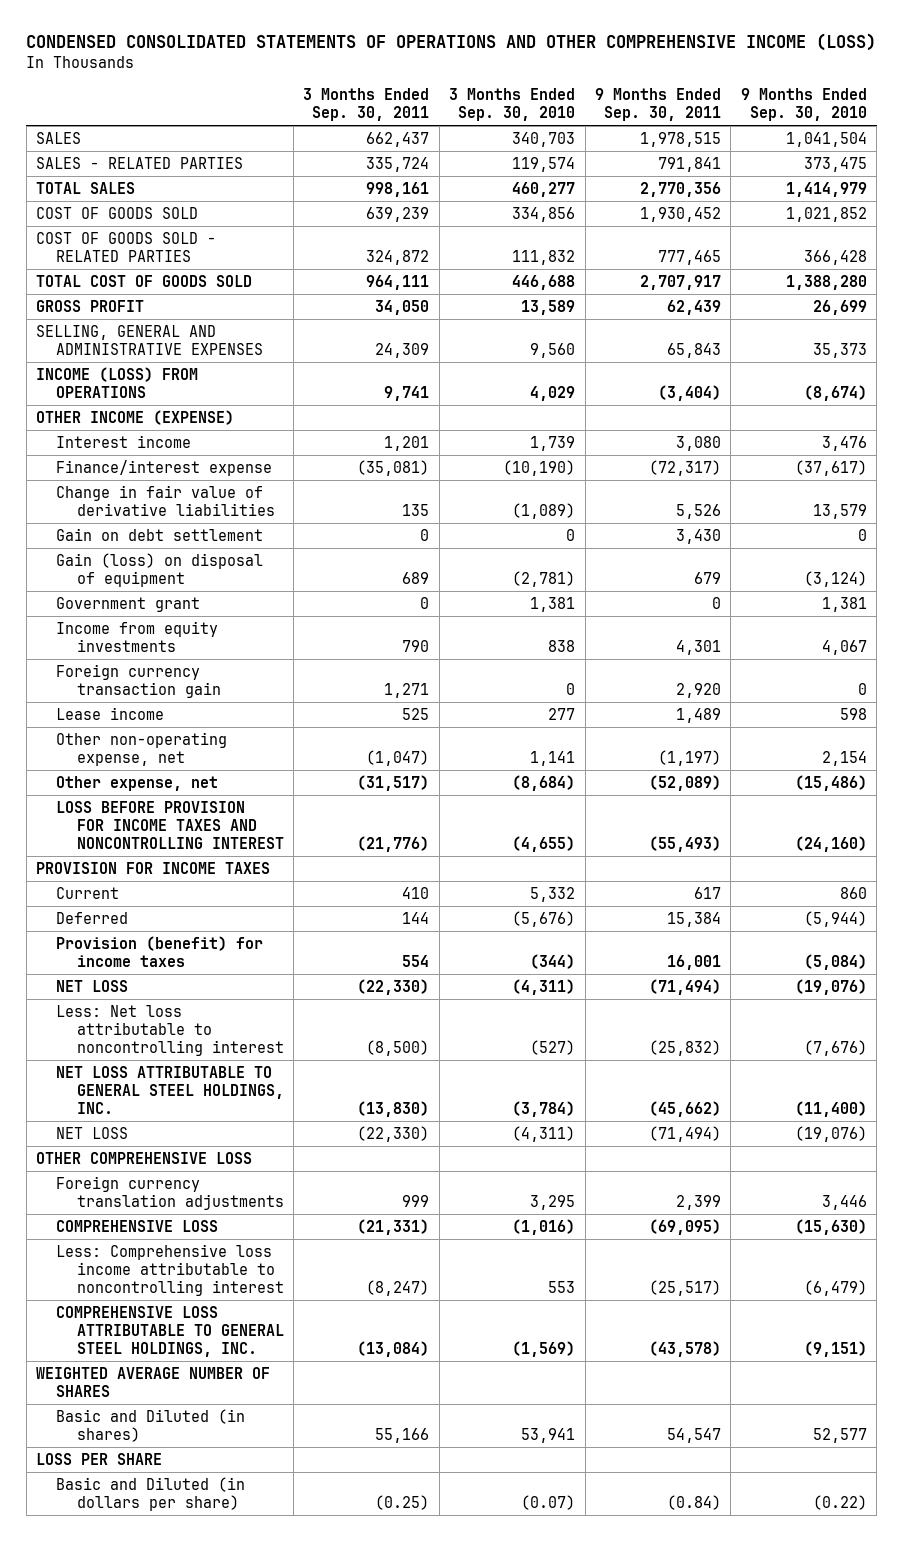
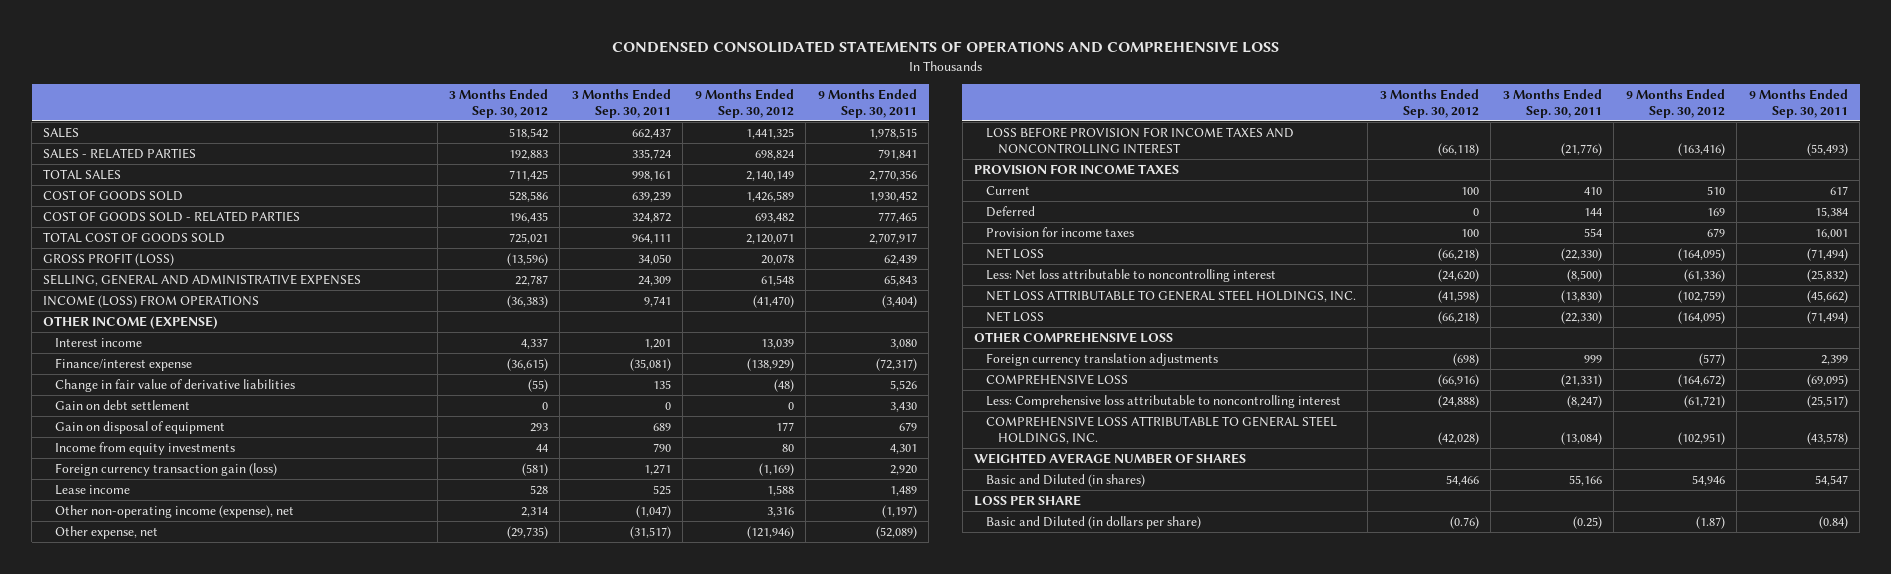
[26,33,877,52] CONDENSED CONSOLIDATED STATEMENTS OF OPERATIONS AND OTHER COMPREHENSIVE INCOME (LOSS) -> [611,41,1279,54] CONDENSED CONSOLIDATED STATEMENTS OF OPERATIONS AND COMPREHENSIVE LOSS
[449,87,576,121] 3 Months Ended Sep. 30, 2010 -> none
[740,87,867,121] 9 Months Ended Sep. 30, 2010 -> none
none -> [448,88,548,118] 3 Months Ended Sep. 30, 2012
none -> [694,88,794,118] 9 Months Ended Sep. 30, 2012
[36,299,145,312] GROSS PROFIT -> [43,252,175,266] GROSS PROFIT (LOSS)
[56,596,201,612] Government grant -> none
[56,552,264,587] Gain (loss) on disposal of equipment -> [55,420,226,434] Gain on disposal of equipment
[56,663,221,698] Foreign currency transaction gain -> [55,462,278,476] Foreign currency transaction gain (loss)
[56,731,228,766] Other non-operating expense, net -> [55,504,295,518] Other non-operating income (expense), net
[56,935,264,967] Provision (benefit) for income taxes -> [985,226,1134,237] Provision for income taxes
[56,1243,284,1297] Less: Comprehensive loss income attributable to noncontrolling interest -> [985,394,1341,408] Less: Comprehensive loss attributable to noncontrolling interest

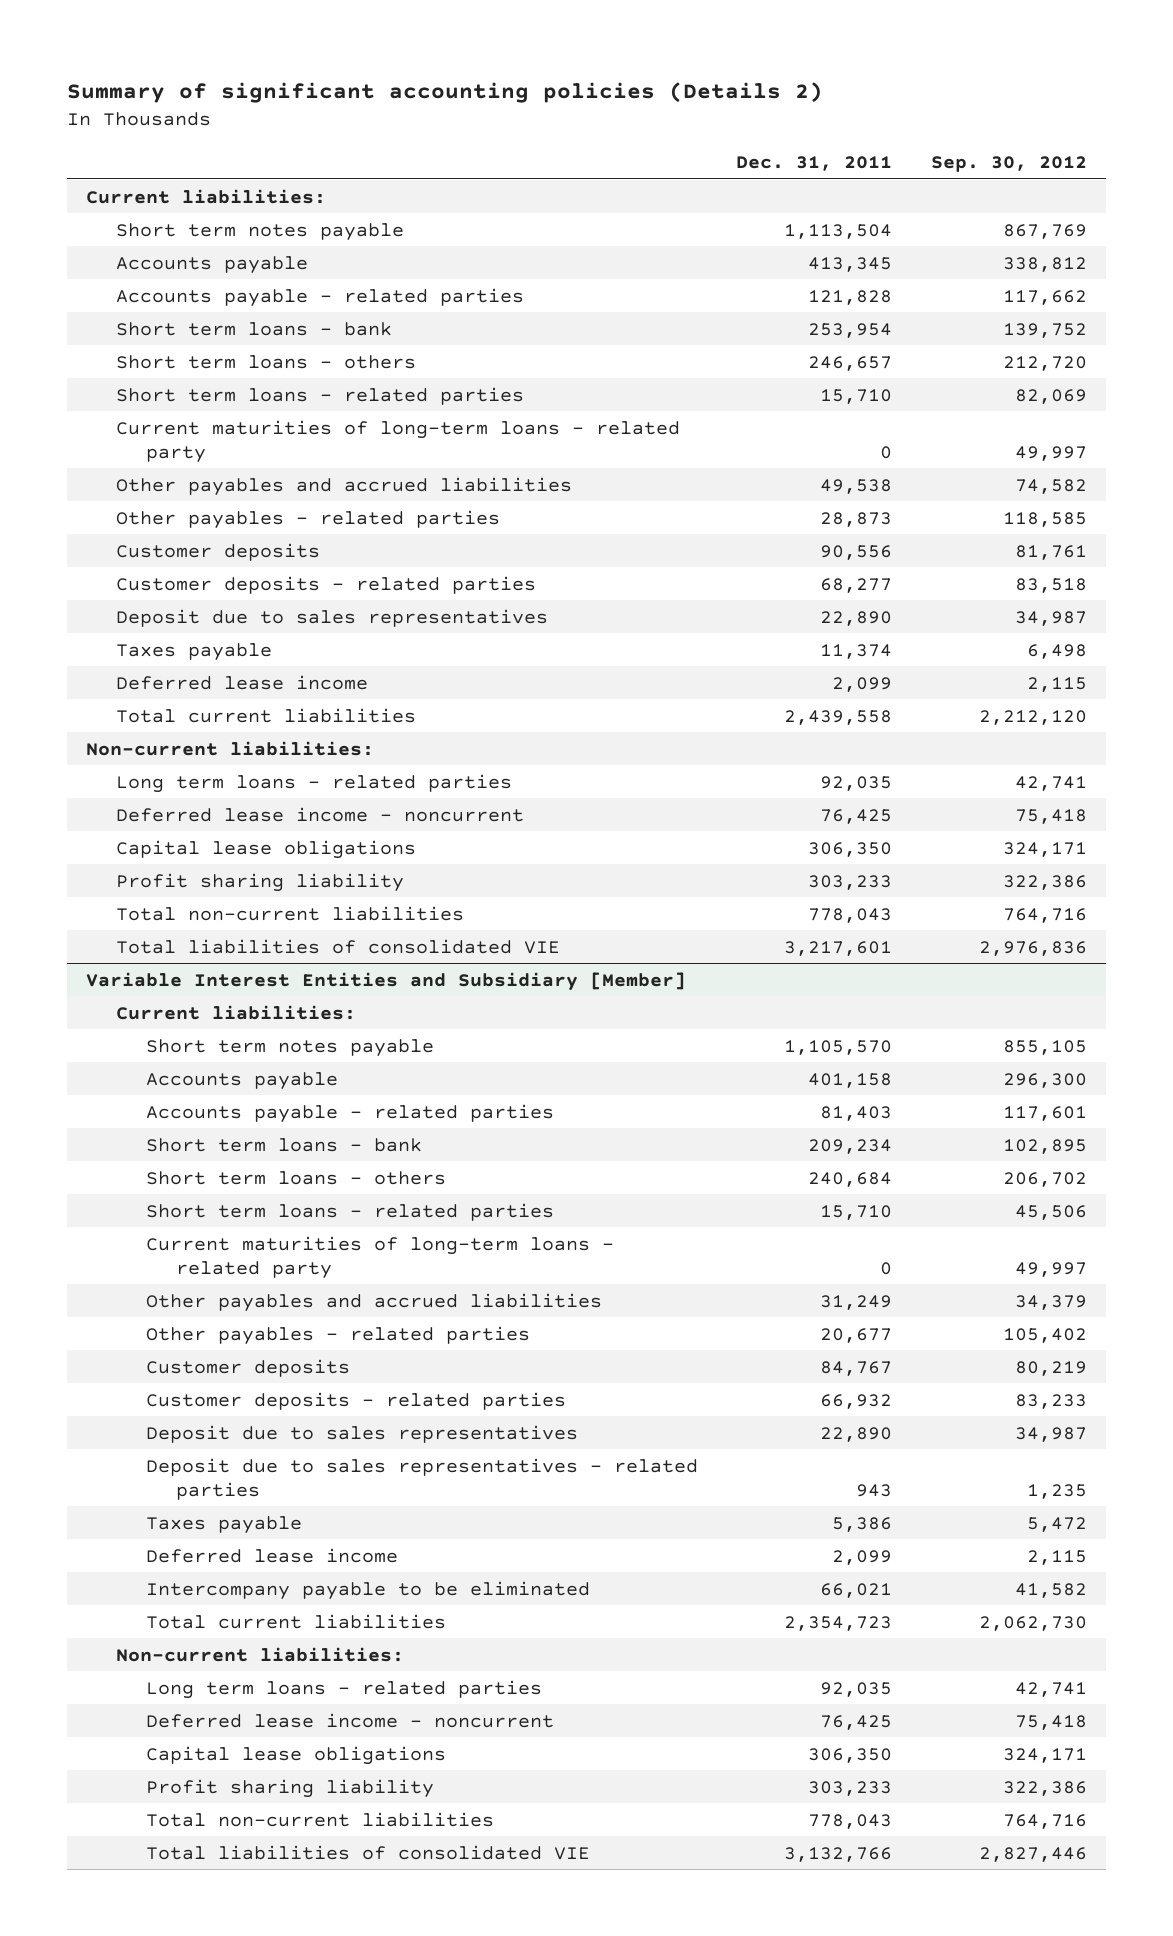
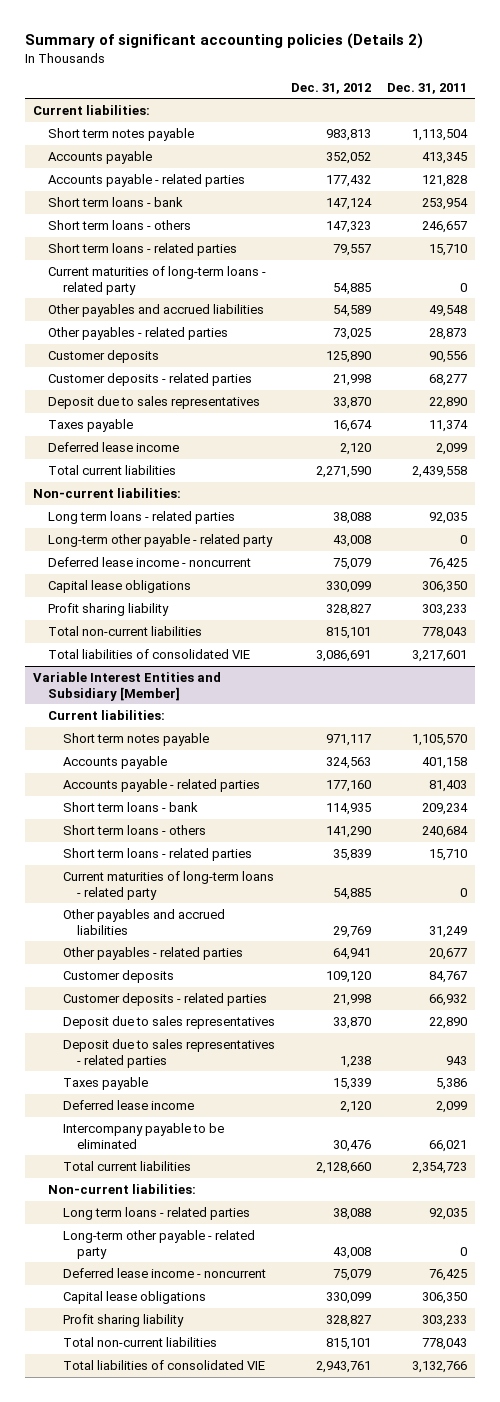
[930,155,1087,172] Sep. 30, 2012 -> none
none -> [290,82,371,94] Dec. 31, 2012
[820,478,893,494] 49,538 -> [428,305,467,318] 49,548
none -> [47,534,273,548] Long-term other payable - related party
none -> [62,1230,255,1259] Long-term other payable - related party

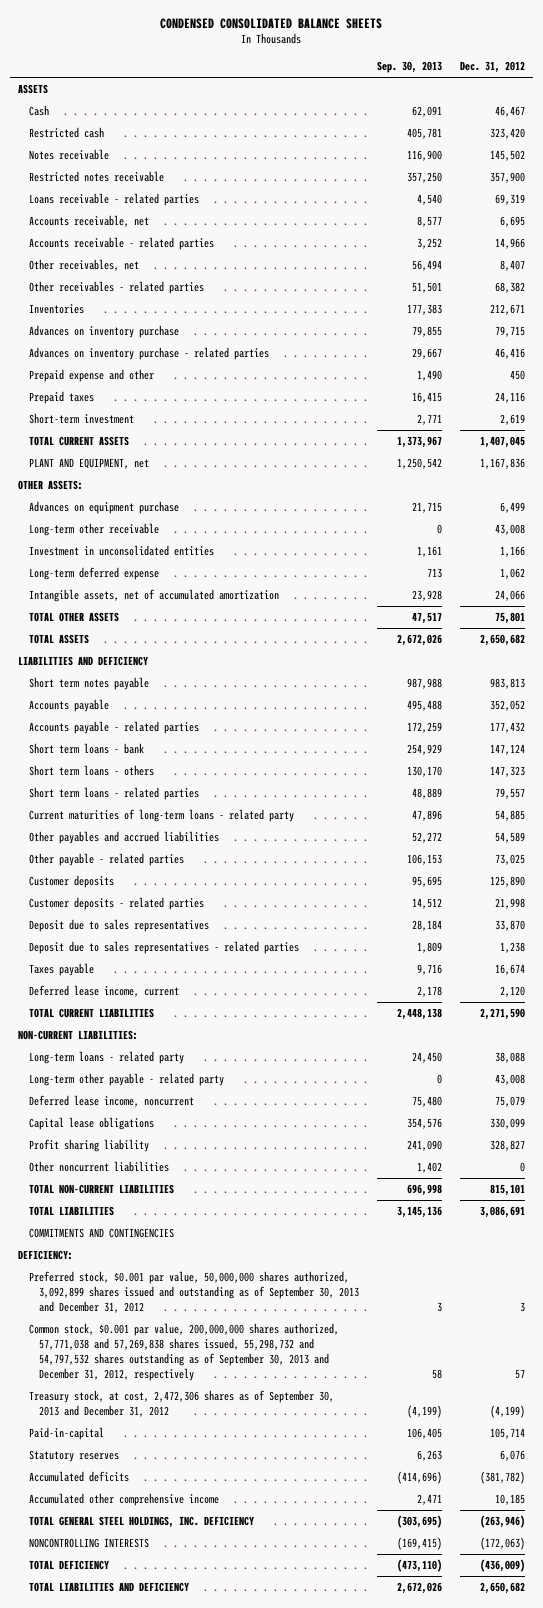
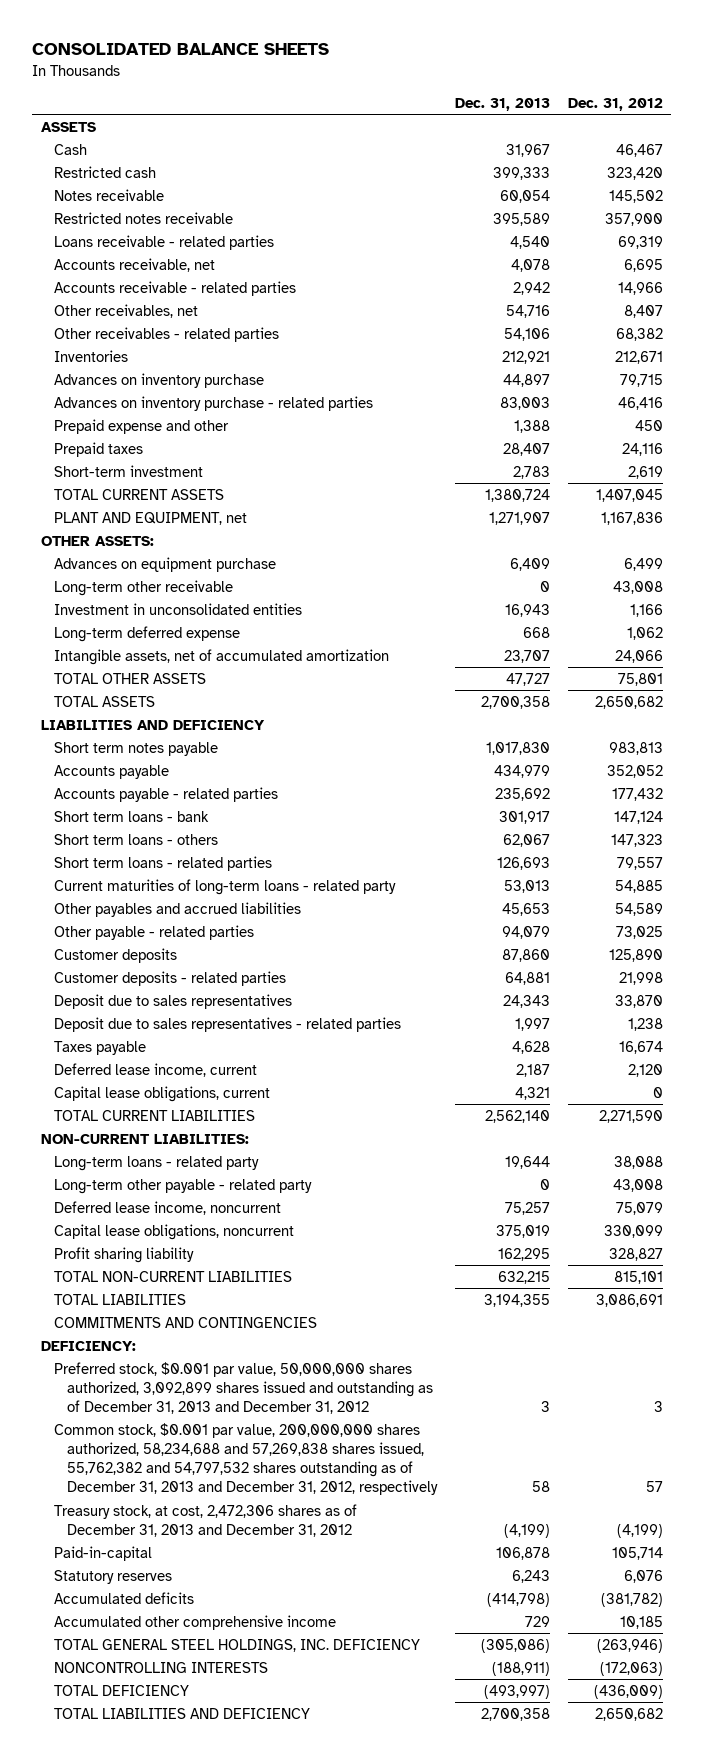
[160,17,383,29] CONDENSED CONSOLIDATED BALANCE SHEETS -> [31,43,329,56] CONSOLIDATED BALANCE SHEETS
[376,61,442,74] Sep. 30, 2013 -> none
none -> [454,97,550,111] Dec. 31, 2013
none -> [53,1085,270,1102] Capital lease obligations, current
[28,1117,154,1131] Capital lease obligations -> [53,1223,294,1240] Capital lease obligations, noncurrent
[28,1161,169,1173] Other noncurrent liabilities -> none
[28,1271,360,1313] Preferred stock, $0.001 par value, 50,000,000 shares authorized, 3,092,899 shares issued and outstanding as of September 30, 2013 and December 31, 2012 -> [53,1361,434,1414] Preferred stock, $0.001 par value, 50,000,000 shares authorized, 3,092,899 shares issued and outstanding as of December 31, 2013 and December 31, 2012
[28,1323,339,1381] Common stock, $0.001 par value, 200,000,000 shares authorized, 57,771,038 and 57,269,838 shares issued, 55,298,732 and 54,797,532 shares outstanding as of September 30, 2013 and December 31, 2012, respectively -> [53,1422,439,1496] Common stock, $0.001 par value, 200,000,000 shares authorized, 58,234,688 and 57,269,838 shares issued, 55,762,382 and 54,797,532 shares outstanding as of December 31, 2013 and December 31, 2012, respectively
[28,1390,334,1417] Treasury stock, at cost, 2,472,306 shares as of September 30, 2013 and December 31, 2012 -> [53,1503,357,1537] Treasury stock, at cost, 2,472,306 shares as of December 31, 2013 and December 31, 2012

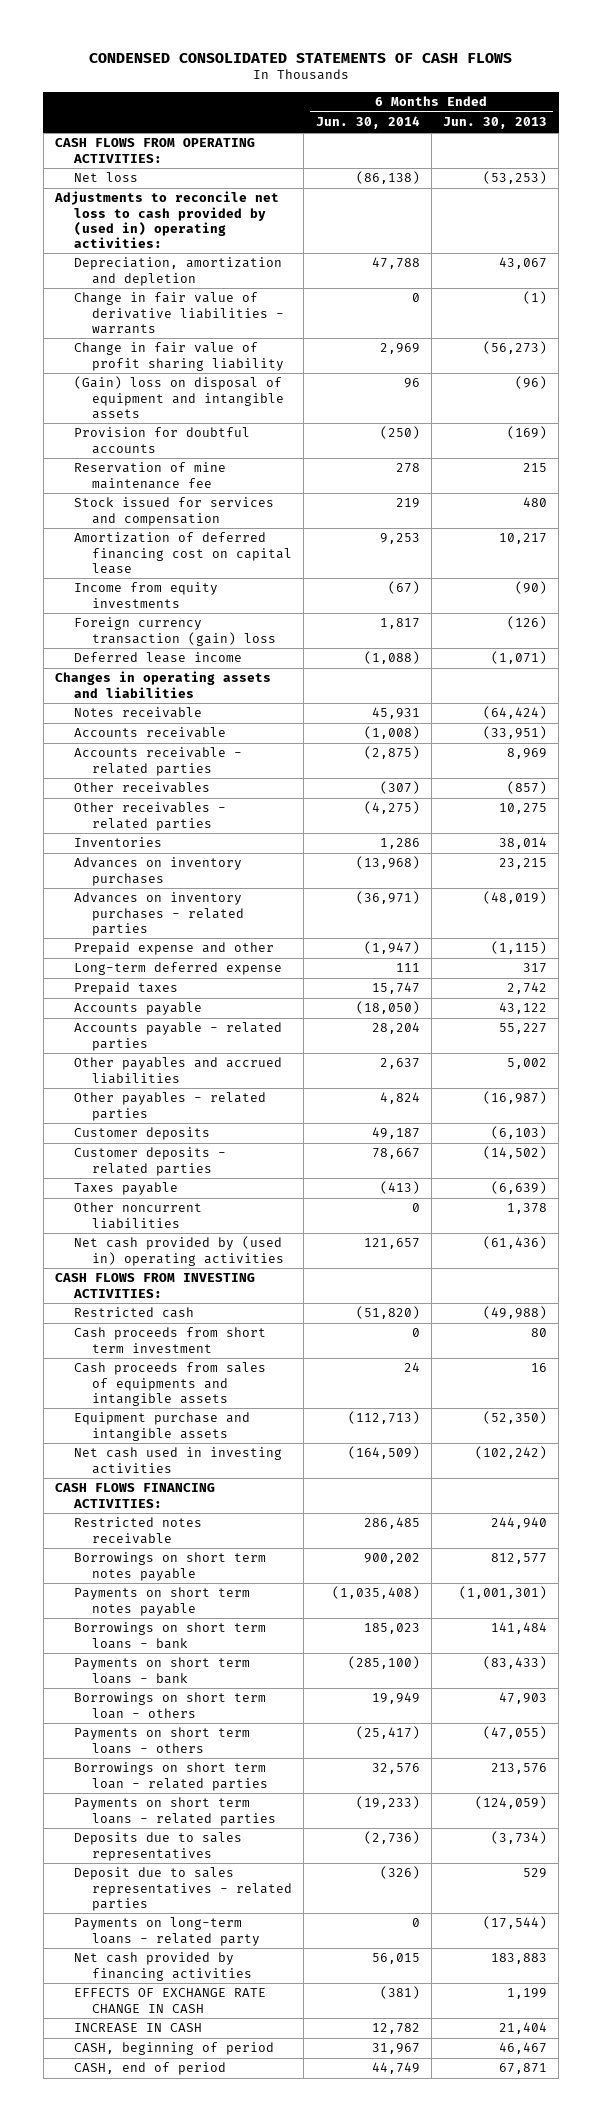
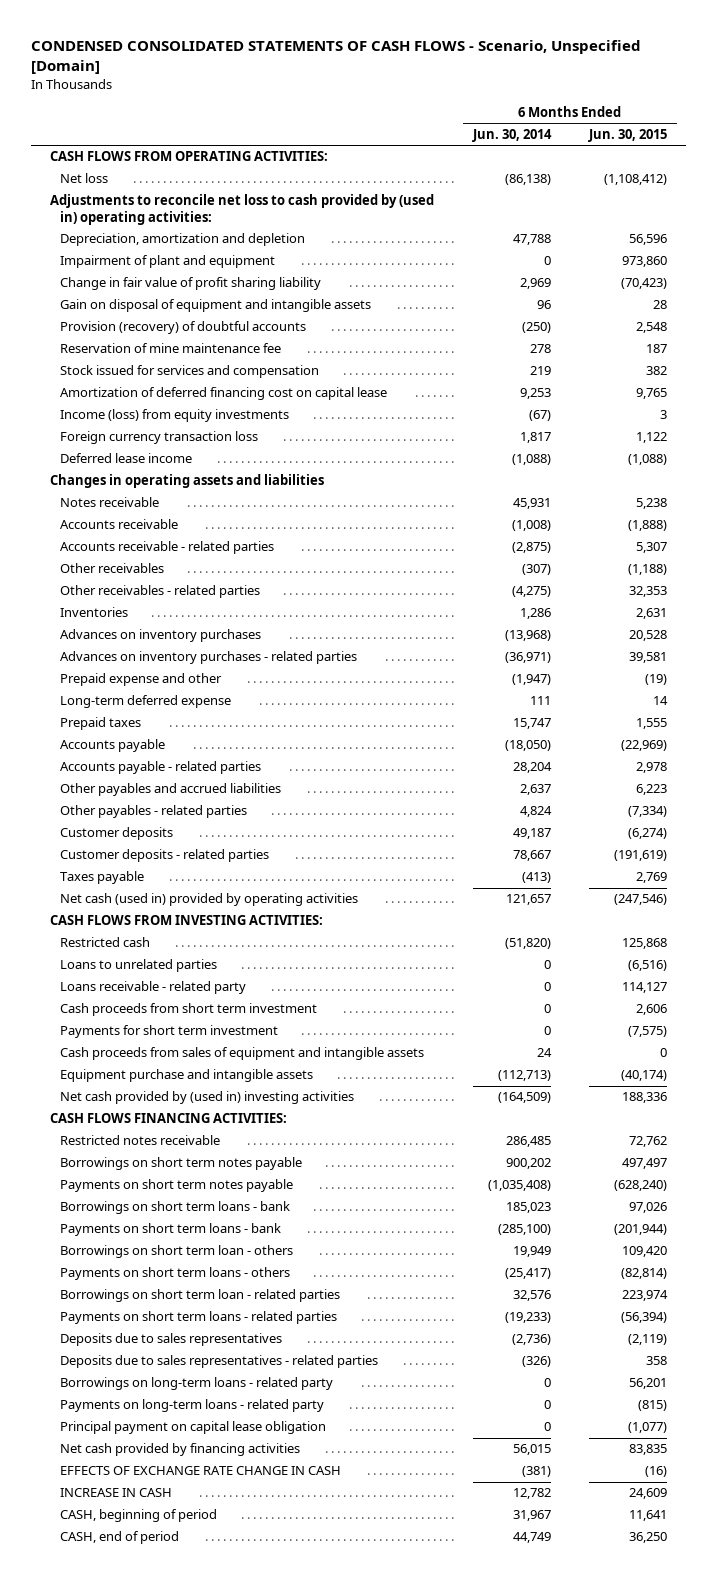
[88,52,512,63] CONDENSED CONSOLIDATED STATEMENTS OF CASH FLOWS -> [31,40,642,75] CONDENSED CONSOLIDATED STATEMENTS OF CASH FLOWS - Scenario, Unspecified [Domain]
[442,117,547,130] Jun. 30, 2013 -> none
none -> [588,128,668,142] Jun. 30, 2015
[73,292,285,334] Change in fair value of derivative liabilities - warrants -> none
none -> [59,255,275,269] Impairment of plant and equipment
[73,376,285,419] (Gain) loss on disposal of equipment and intangible assets -> [59,299,371,313] Gain on disposal of equipment and intangible assets
[73,427,250,454] Provision for doubtful accounts -> [59,321,306,335] Provision (recovery) of doubtful accounts
[73,582,218,608] Income from equity investments -> [59,409,289,423] Income (loss) from equity investments
[73,617,277,646] Foreign currency transaction (gain) loss -> [59,431,258,445] Foreign currency transaction loss
[73,1202,202,1229] Other noncurrent liabilities -> none
[73,1236,285,1266] Net cash provided by (used in) operating activities -> [59,893,358,907] Net cash (used in) provided by operating activities
none -> [59,959,217,973] Loans to unrelated parties
none -> [59,981,246,995] Loans receivable - related party
none -> [59,1025,278,1039] Payments for short term investment
[73,1362,266,1406] Cash proceeds from sales of equipments and intangible assets -> [59,1047,424,1061] Cash proceeds from sales of equipment and intangible assets
[73,1447,282,1474] Net cash used in investing activities -> [59,1091,354,1105] Net cash provided by (used in) investing activities
[73,1867,293,1911] Deposit due to sales representatives - related parties -> [59,1355,378,1369] Deposits due to sales representatives - related parties
none -> [59,1377,333,1391] Borrowings on long-term loans - related party
none -> [59,1421,326,1435] Principal payment on capital lease obligation

